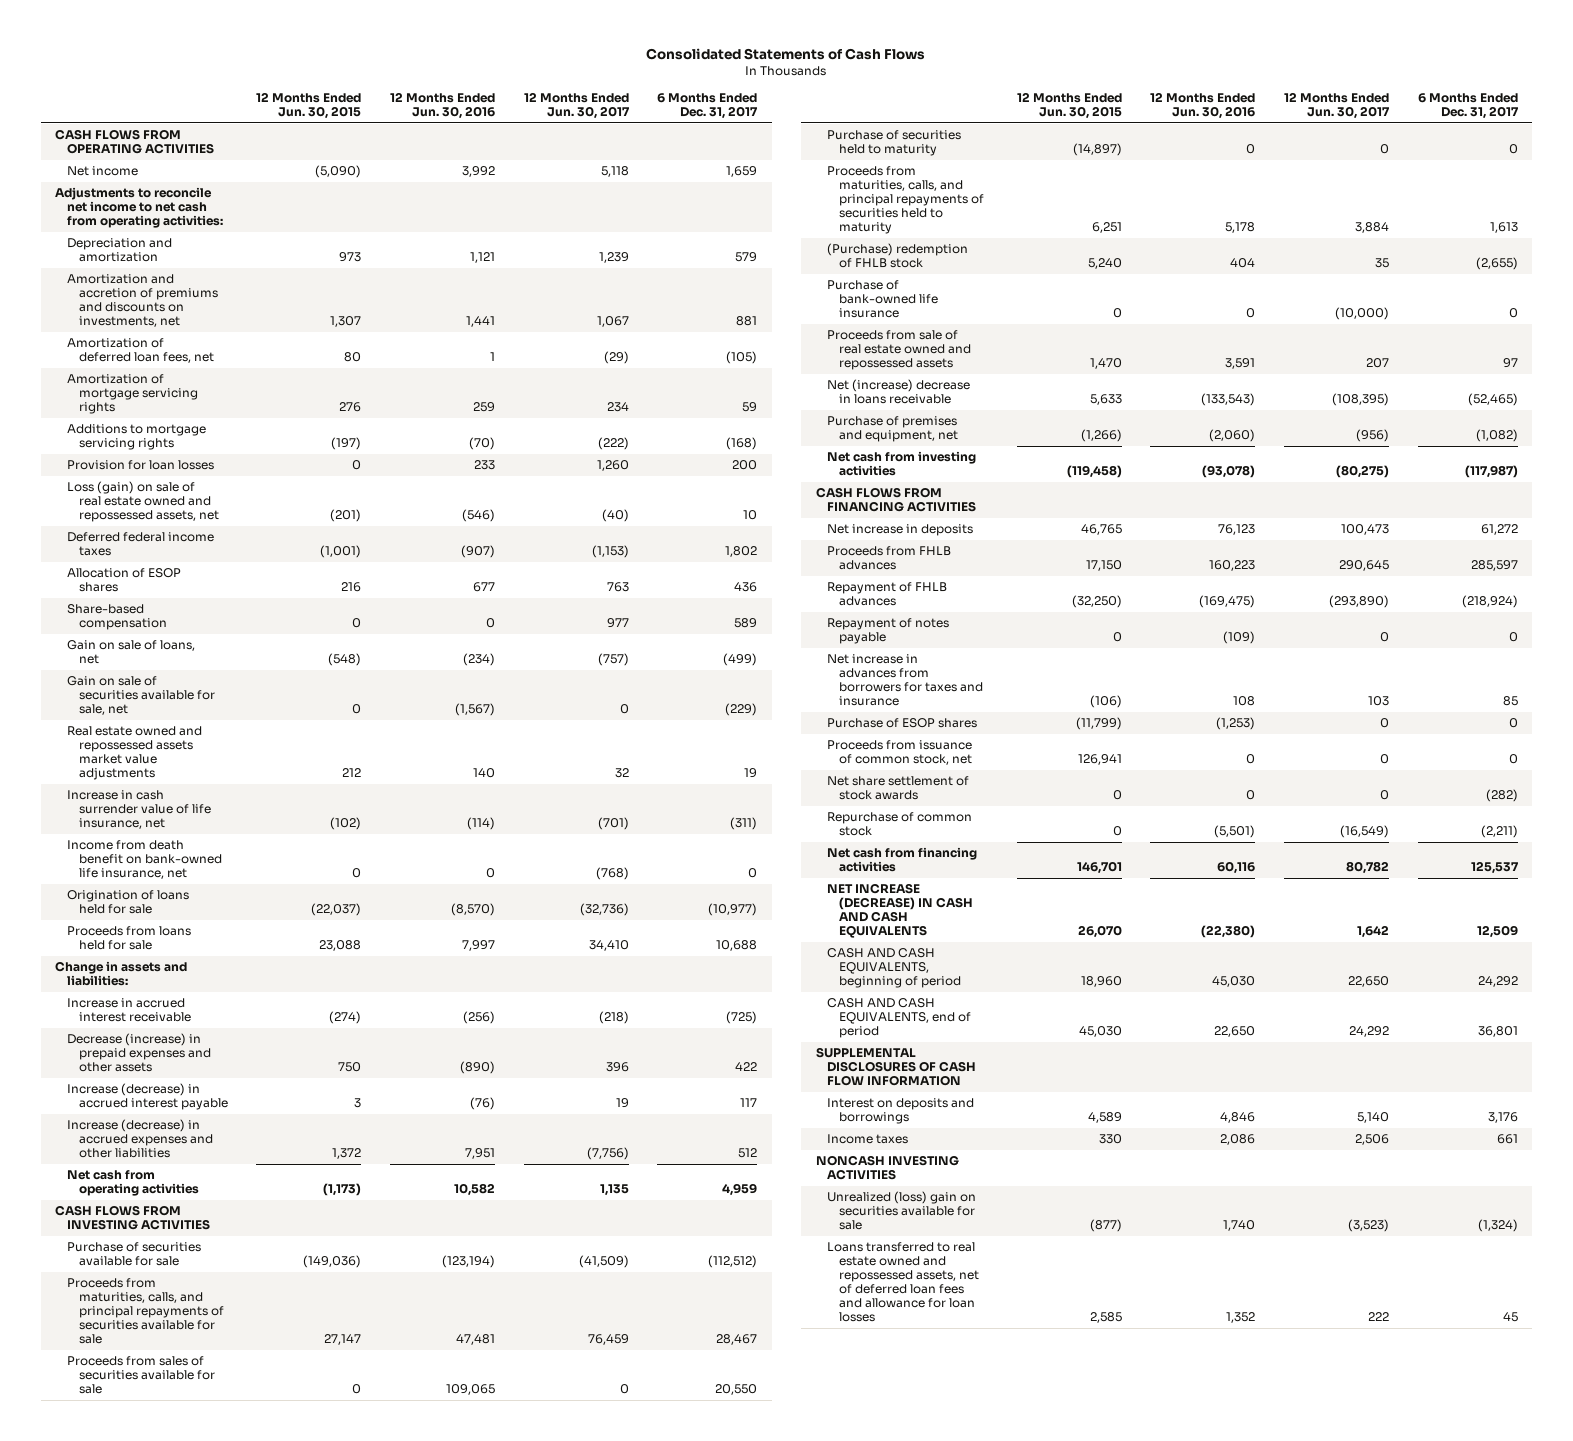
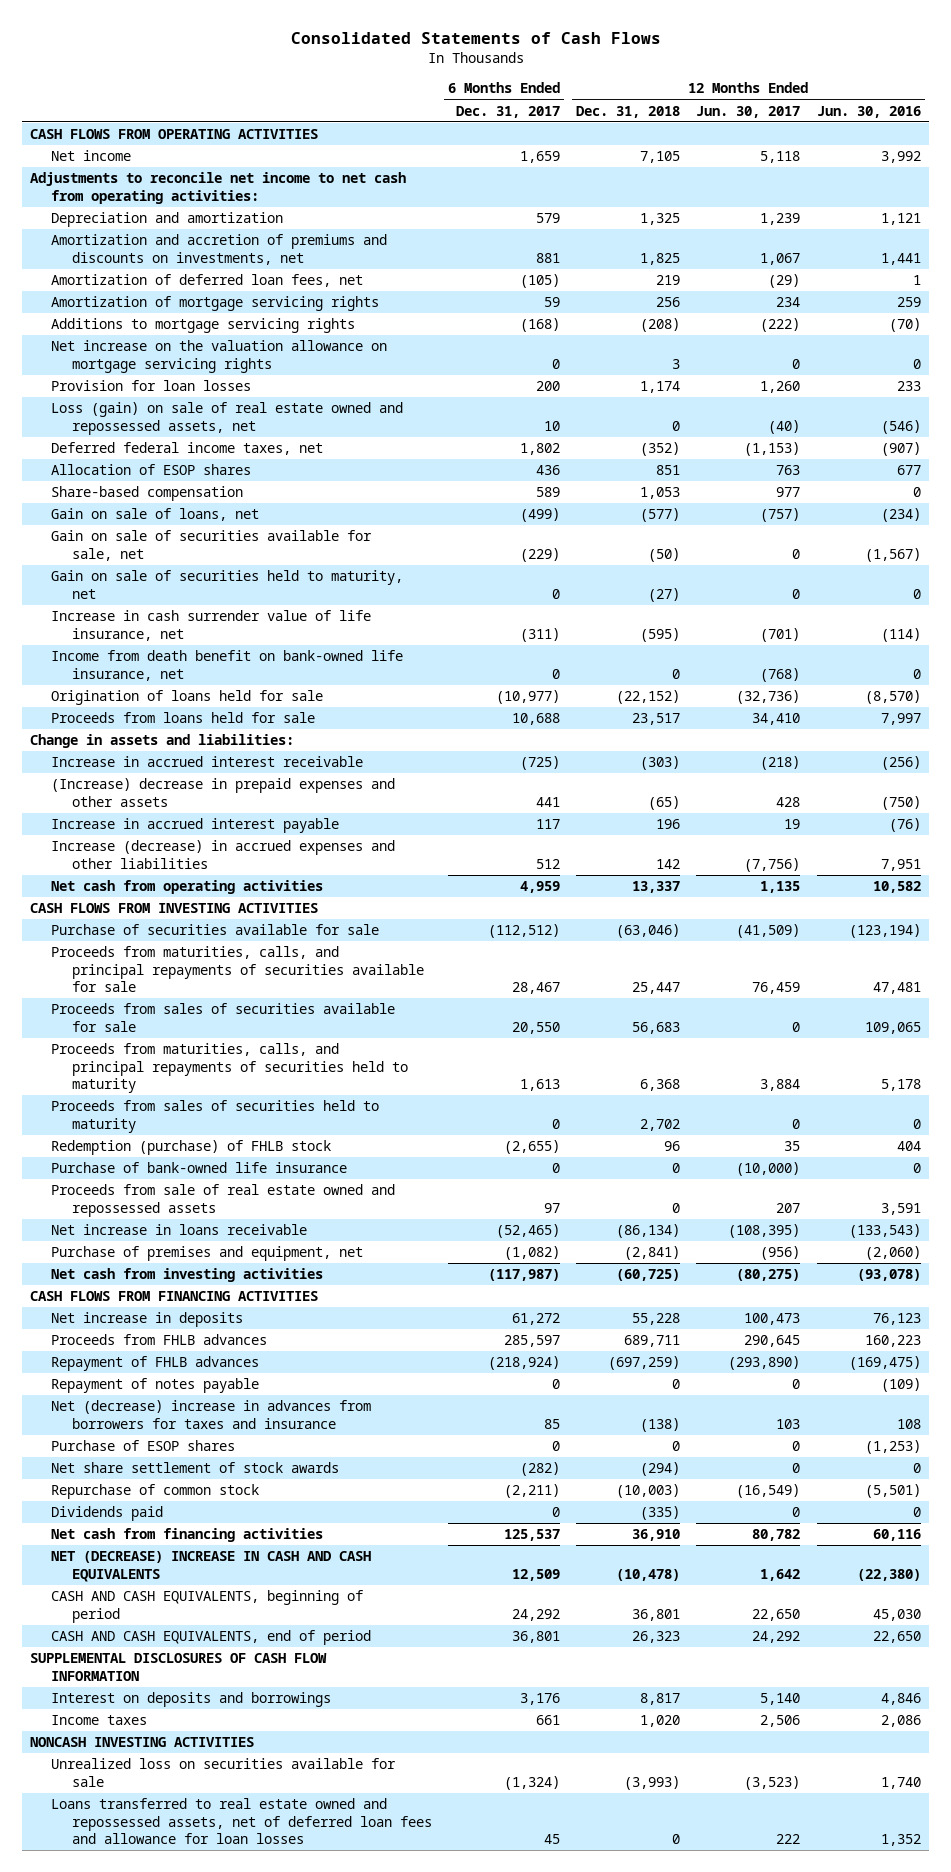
[256,92,362,120] 12 Months Ended Jun. 30, 2015 -> none
none -> [576,105,681,118] Dec. 31, 2018
none -> [51,340,388,373] Net increase on the valuation allowance on mortgage servicing rights
[66,532,214,557] Deferred federal income taxes -> [51,442,324,456] Deferred federal income taxes, net
[66,726,202,781] Real estate owned and repossessed assets market value adjustments -> none
none -> [51,570,404,599] Gain on sale of securities held to maturity, net
[66,1033,211,1073] Decrease (increase) in prepaid expenses and other assets -> [51,778,396,807] (Increase) decrease in prepaid expenses and other assets
[460,1061,496,1075] (890) -> [880,795,921,810] (750)
[605,1062,629,1073] 396 -> [776,796,801,807] 428
[735,1062,758,1072] 422 -> [535,796,560,807] 441
[66,1083,228,1111] Increase (decrease) in accrued interest payable -> [51,818,340,834] Increase in accrued interest payable
[827,130,962,157] Purchase of securities held to maturity -> none
none -> [51,1100,380,1133] Proceeds from sales of securities held to maturity
[827,243,969,269] (Purchase) redemption of FHLB stock -> [51,1140,332,1156] Redemption (purchase) of FHLB stock
[827,379,971,405] Net (increase) decrease in loans receivable -> [51,1224,308,1236] Net increase in loans receivable
[827,654,984,707] Net increase in advances from borrowers for taxes and insurance -> [51,1400,372,1429] Net (decrease) increase in advances from borrowers for taxes and insurance
[827,740,973,766] Proceeds from issuance of common stock, net -> none
none -> [51,1506,164,1522] Dividends paid
[827,883,974,939] NET INCREASE (DECREASE) IN CASH AND CASH EQUIVALENTS -> [51,1551,372,1582] NET (DECREASE) INCREASE IN CASH AND CASH EQUIVALENTS
[827,1191,977,1231] Unrealized (loss) gain on securities available for sale -> [51,1758,397,1787] Unrealized loss on securities available for sale

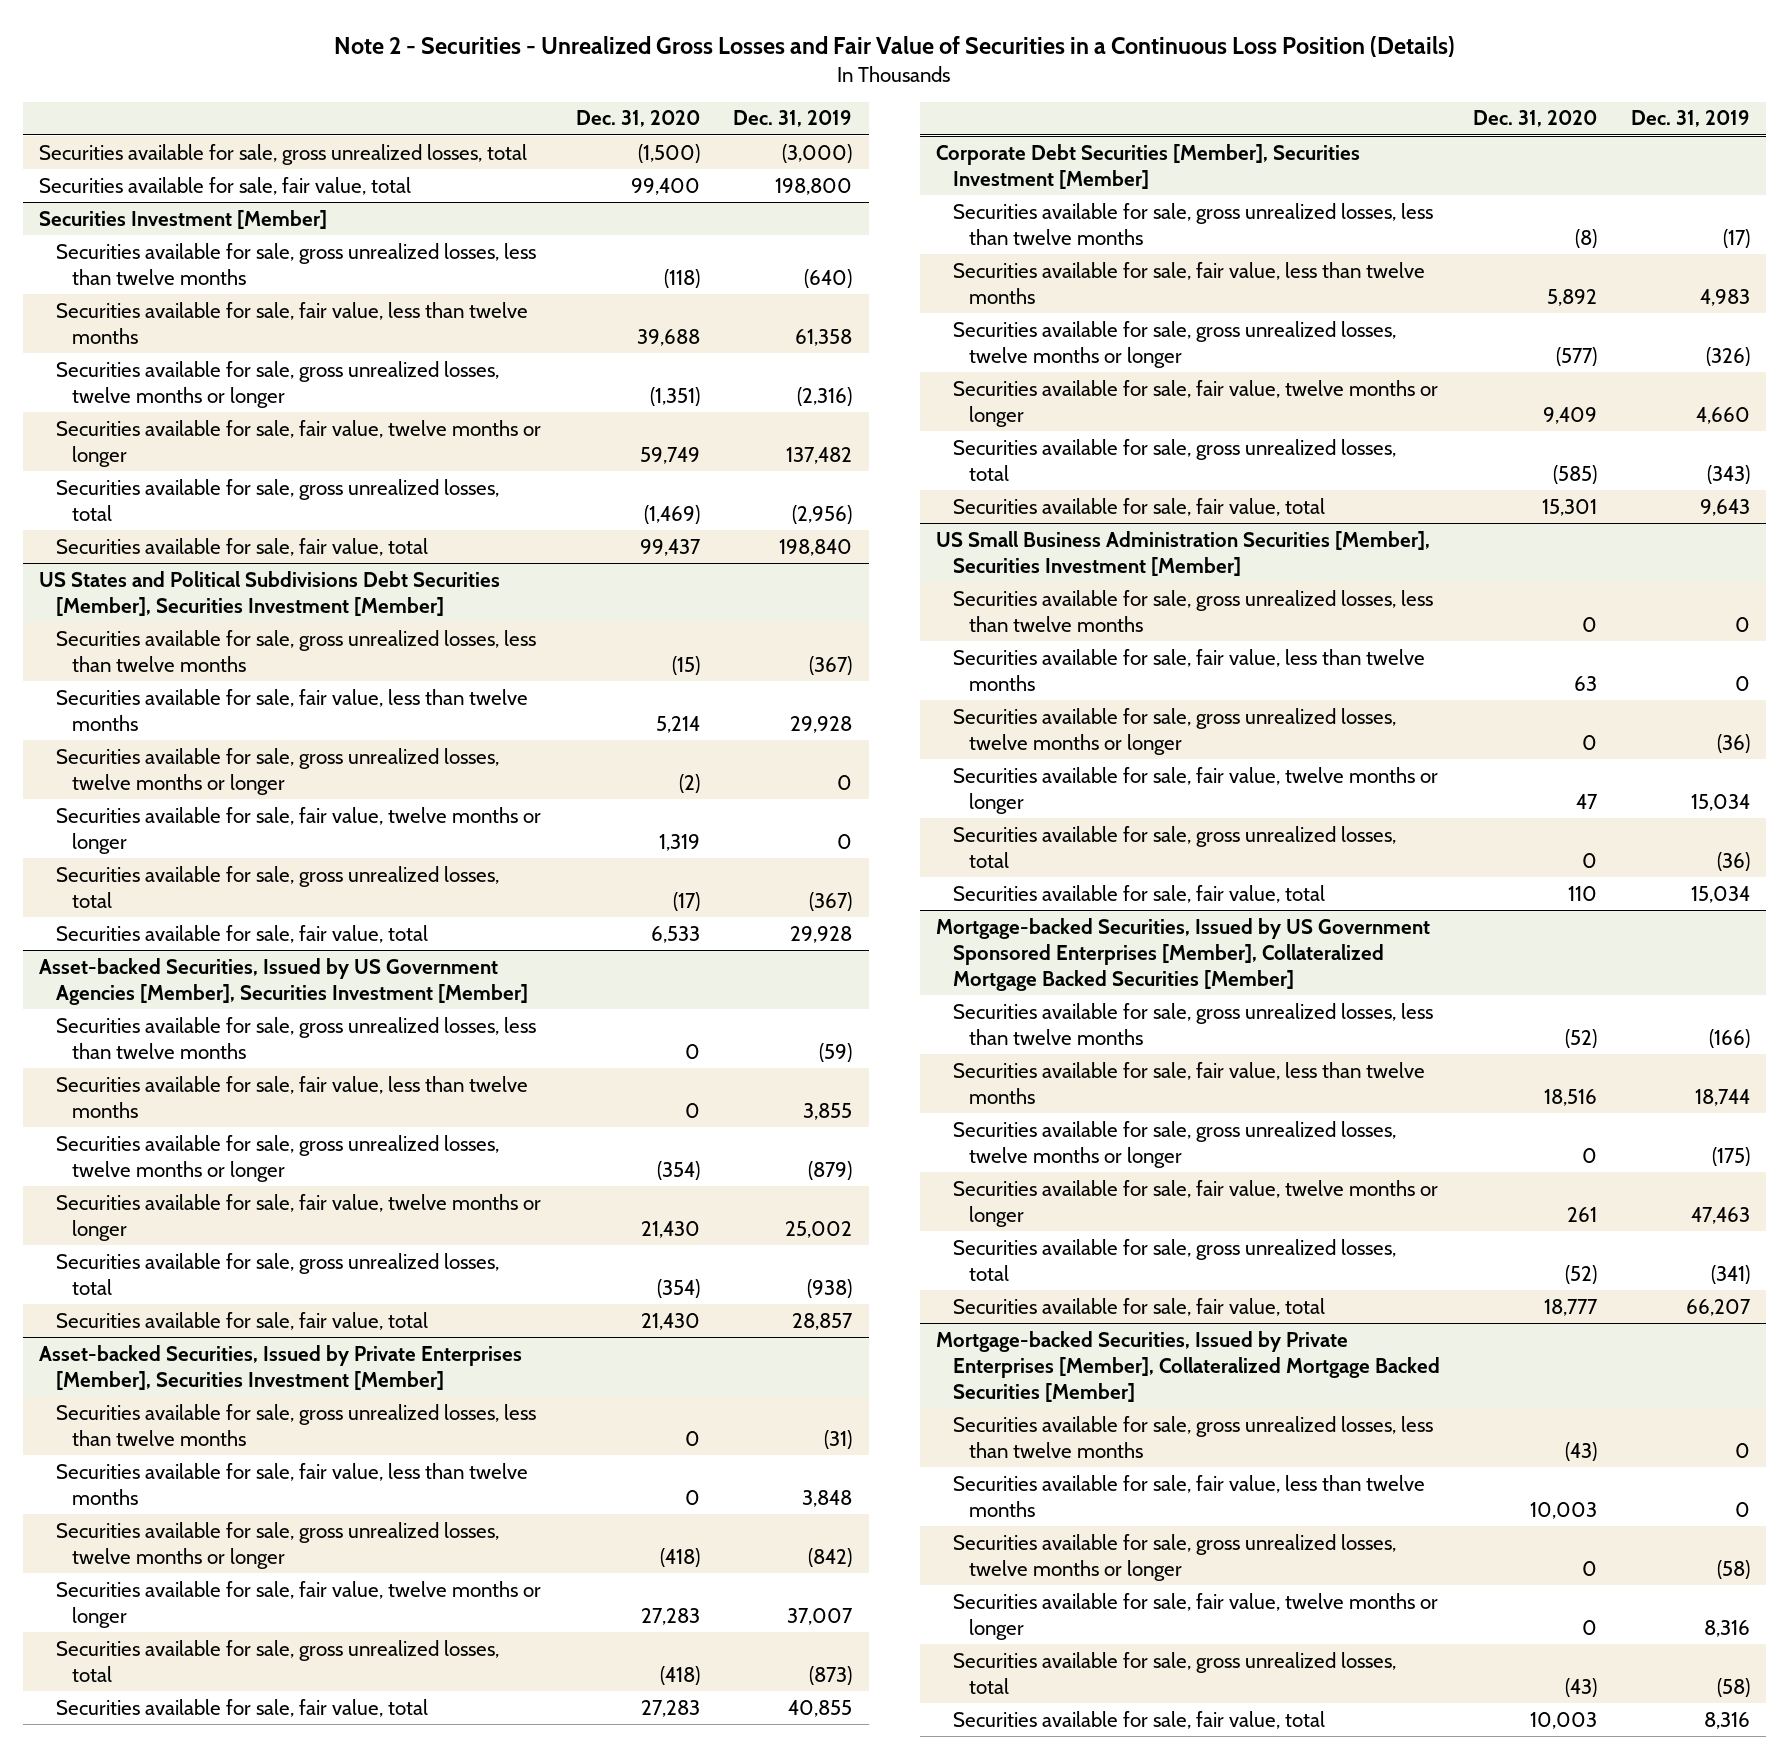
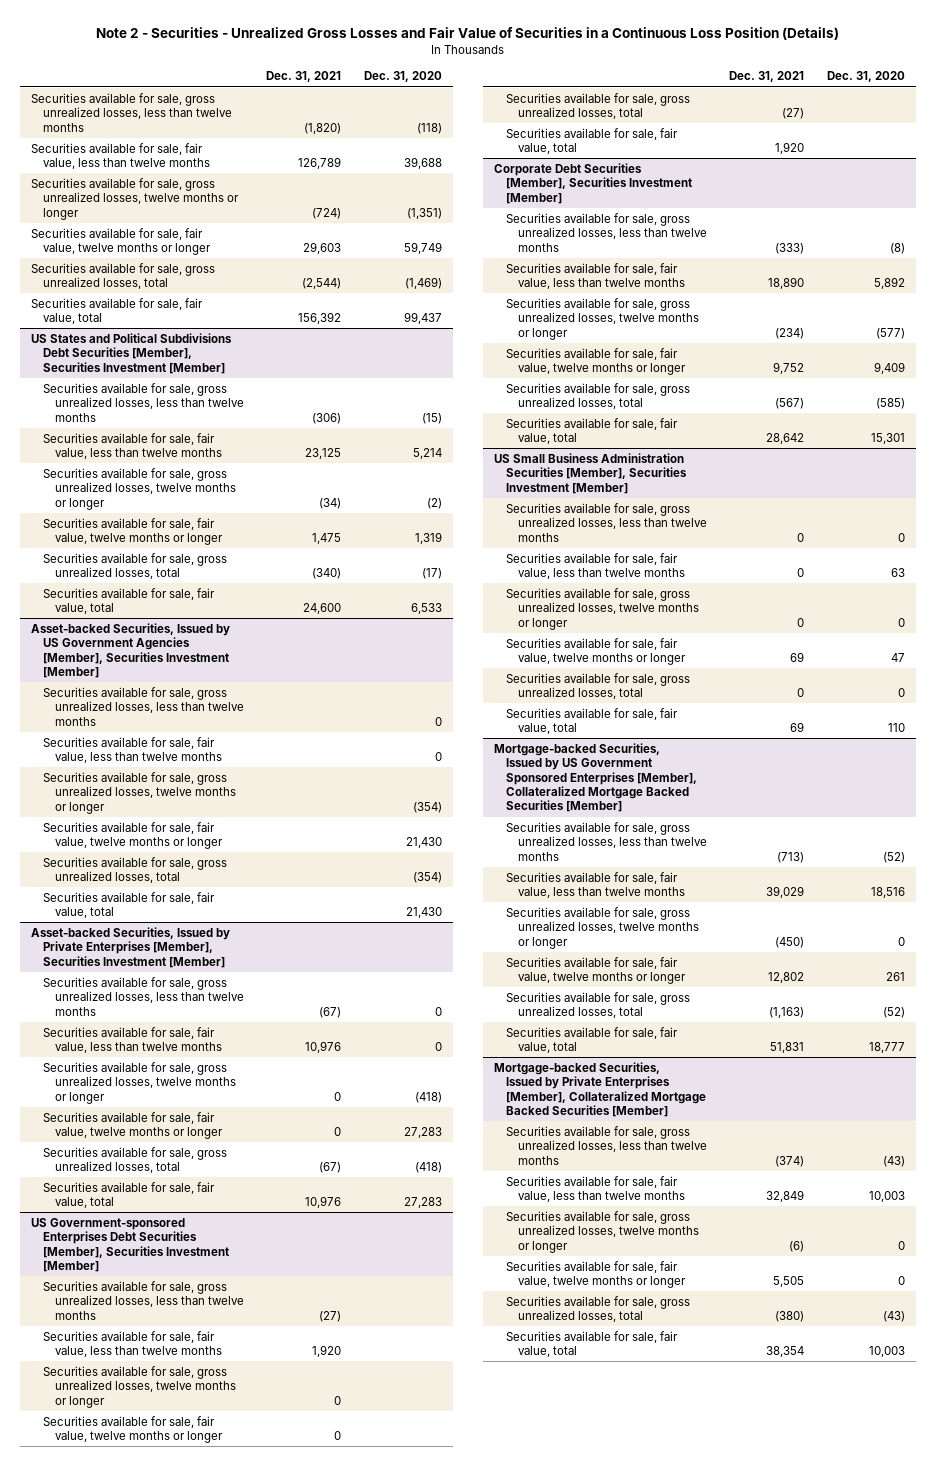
[733,110,853,128] Dec. 31, 2019 -> none
none -> [266,71,342,83] Dec. 31, 2021
[39,143,528,165] Securities available for sale, gross unrealized losses, total -> none
[39,176,412,195] Securities available for sale, fair value, total -> none
[39,209,328,229] Securities Investment [Member] -> none
none -> [31,1217,229,1273] US Government-sponsored Enterprises Debt Securities [Member], Securities Investment [Member]
none -> [42,1280,244,1320] Securities available for sale, gross unrealized losses, less than twelve months
none -> [42,1330,222,1358] Securities available for sale, fair value, less than twelve months
none -> [42,1365,236,1408] Securities available for sale, gross unrealized losses, twelve months or longer
none -> [42,1415,223,1444] Securities available for sale, fair value, twelve months or longer
none -> [505,92,690,120] Securities available for sale, gross unrealized losses, total
none -> [505,127,678,155] Securities available for sale, fair value, total

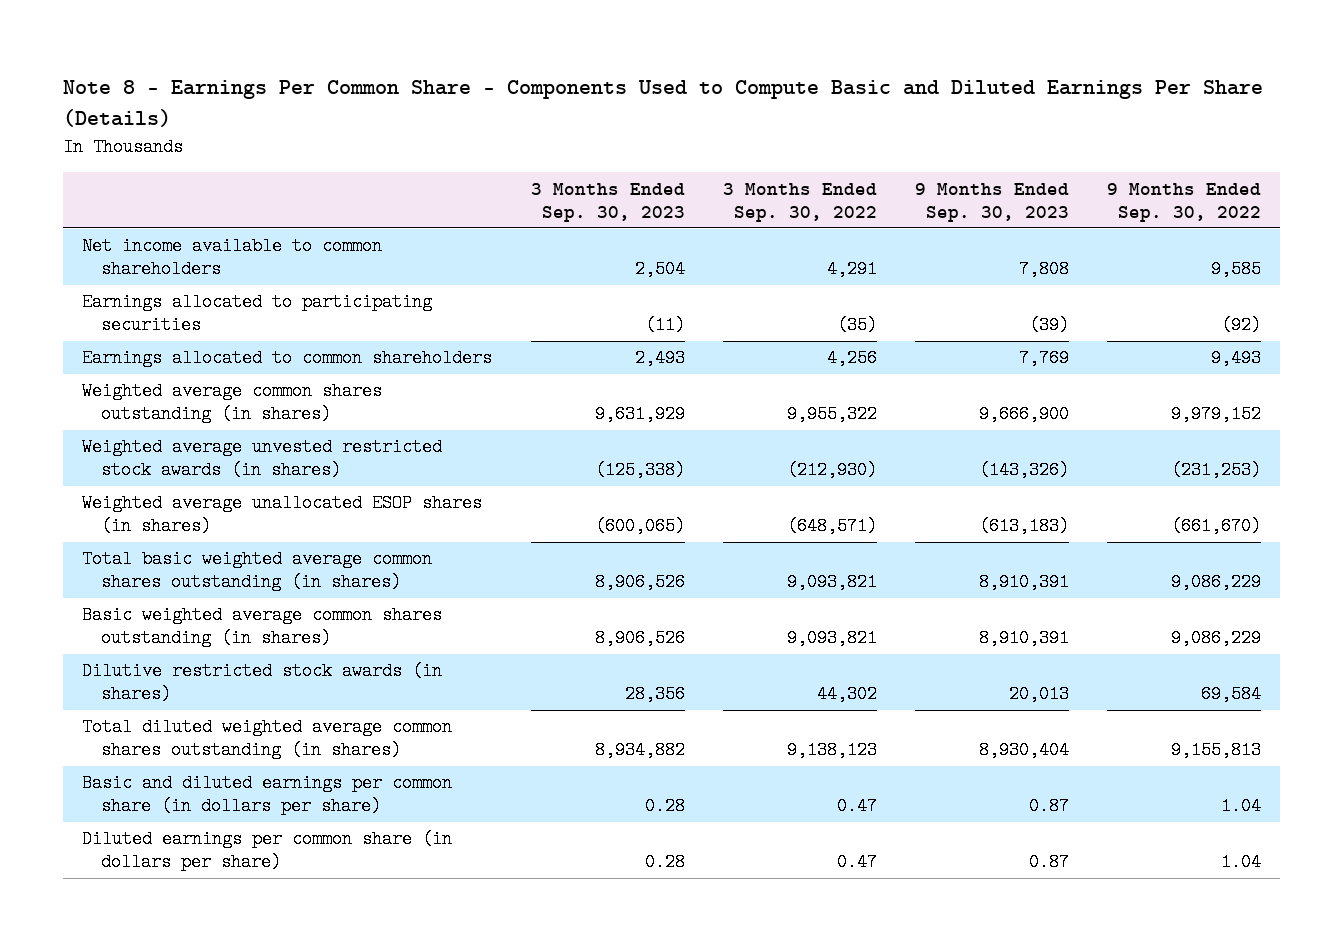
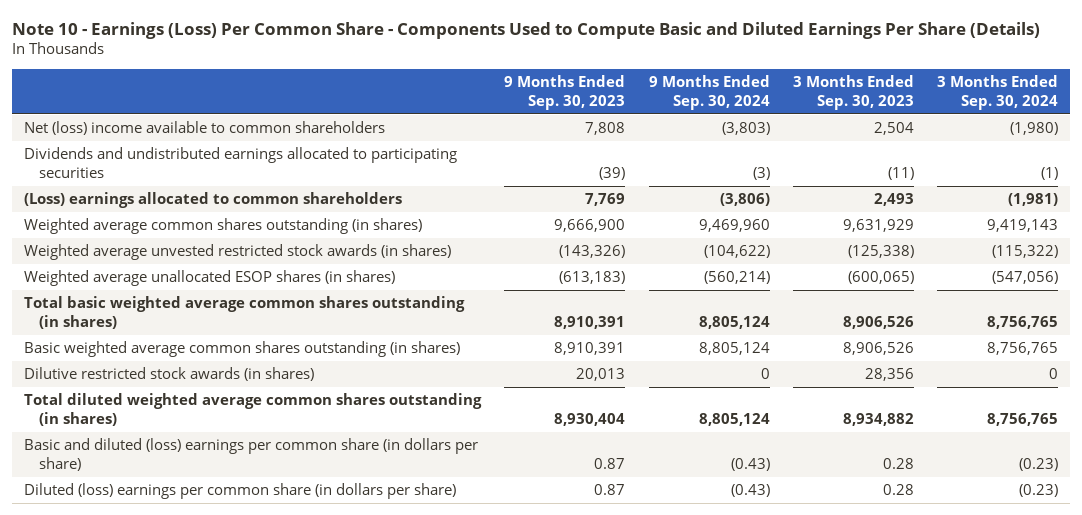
[63,80,1264,128] Note 8 - Earnings Per Common Share - Components Used to Compute Basic and Diluted Earnings Per Share (Details) -> [12,21,1041,39] Note 10 - Earnings (Loss) Per Common Share - Components Used to Compute Basic and Diluted Earnings Per Share (Details)
[722,182,877,222] 3 Months Ended Sep. 30, 2022 -> none
[1106,182,1261,222] 9 Months Ended Sep. 30, 2022 -> none
none -> [648,75,770,110] 9 Months Ended Sep. 30, 2024
none -> [937,75,1059,110] 3 Months Ended Sep. 30, 2024
[82,237,383,279] Net income available to common shareholders -> [23,121,385,136] Net (loss) income available to common shareholders
[82,293,433,335] Earnings allocated to participating securities -> [23,147,457,179] Dividends and undistributed earnings allocated to participating securities
[82,349,493,368] Earnings allocated to common shareholders -> [23,192,402,209] (Loss) earnings allocated to common shareholders
[82,774,453,816] Basic and diluted earnings per common share (in dollars per share) -> [23,438,478,472] Basic and diluted (loss) earnings per common share (in dollars per share)
[82,830,453,872] Diluted earnings per common share (in dollars per share) -> [23,483,456,500] Diluted (loss) earnings per common share (in dollars per share)

